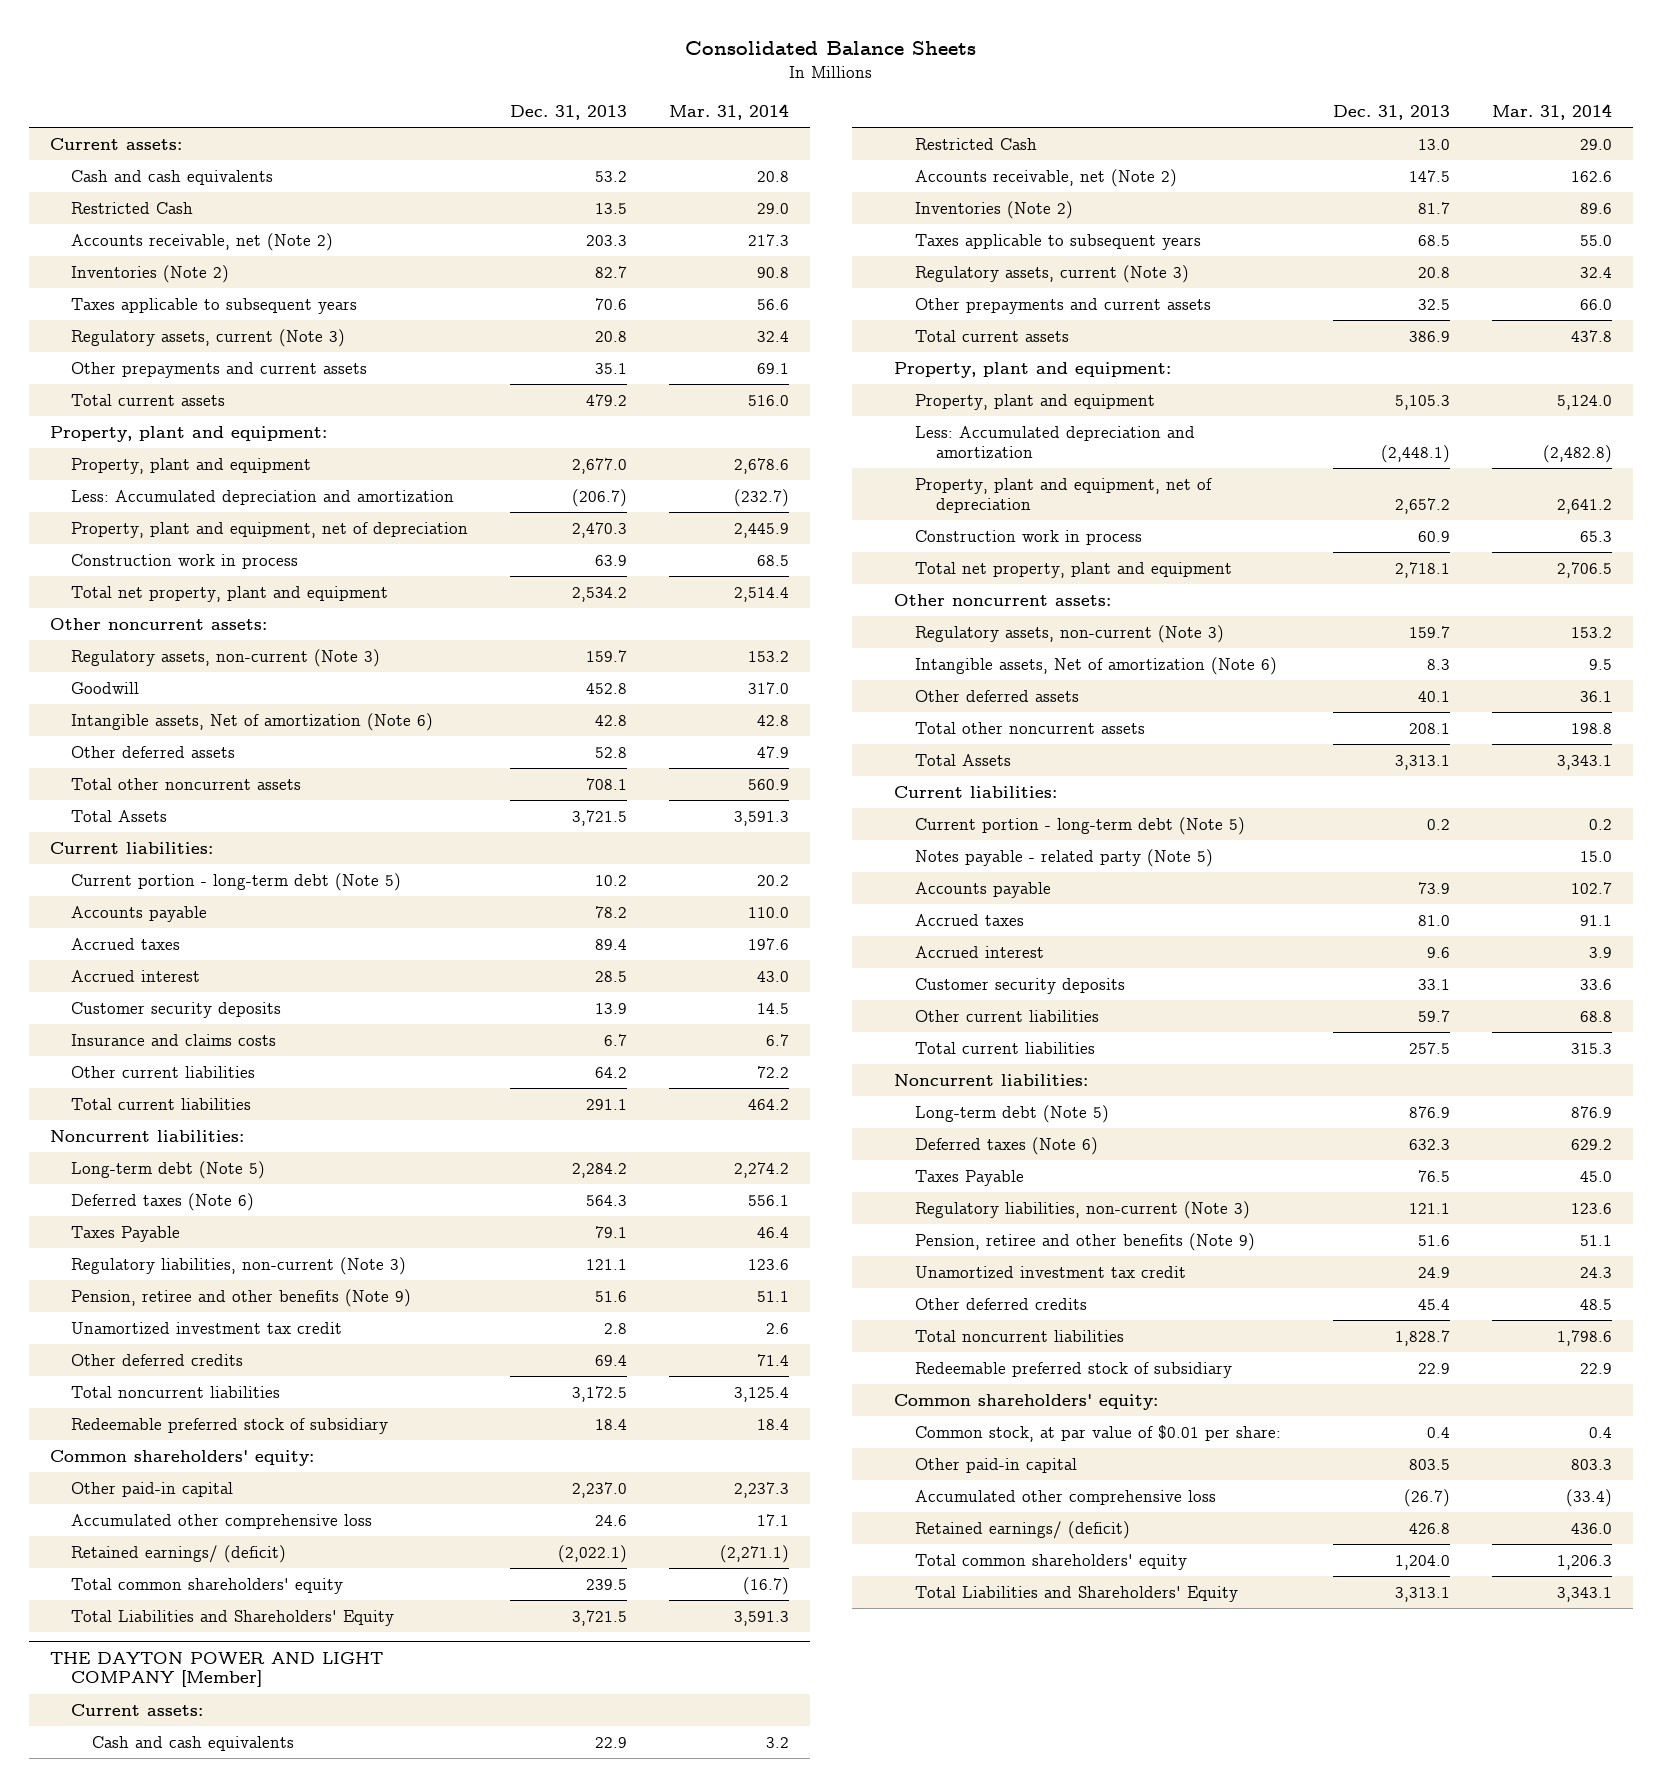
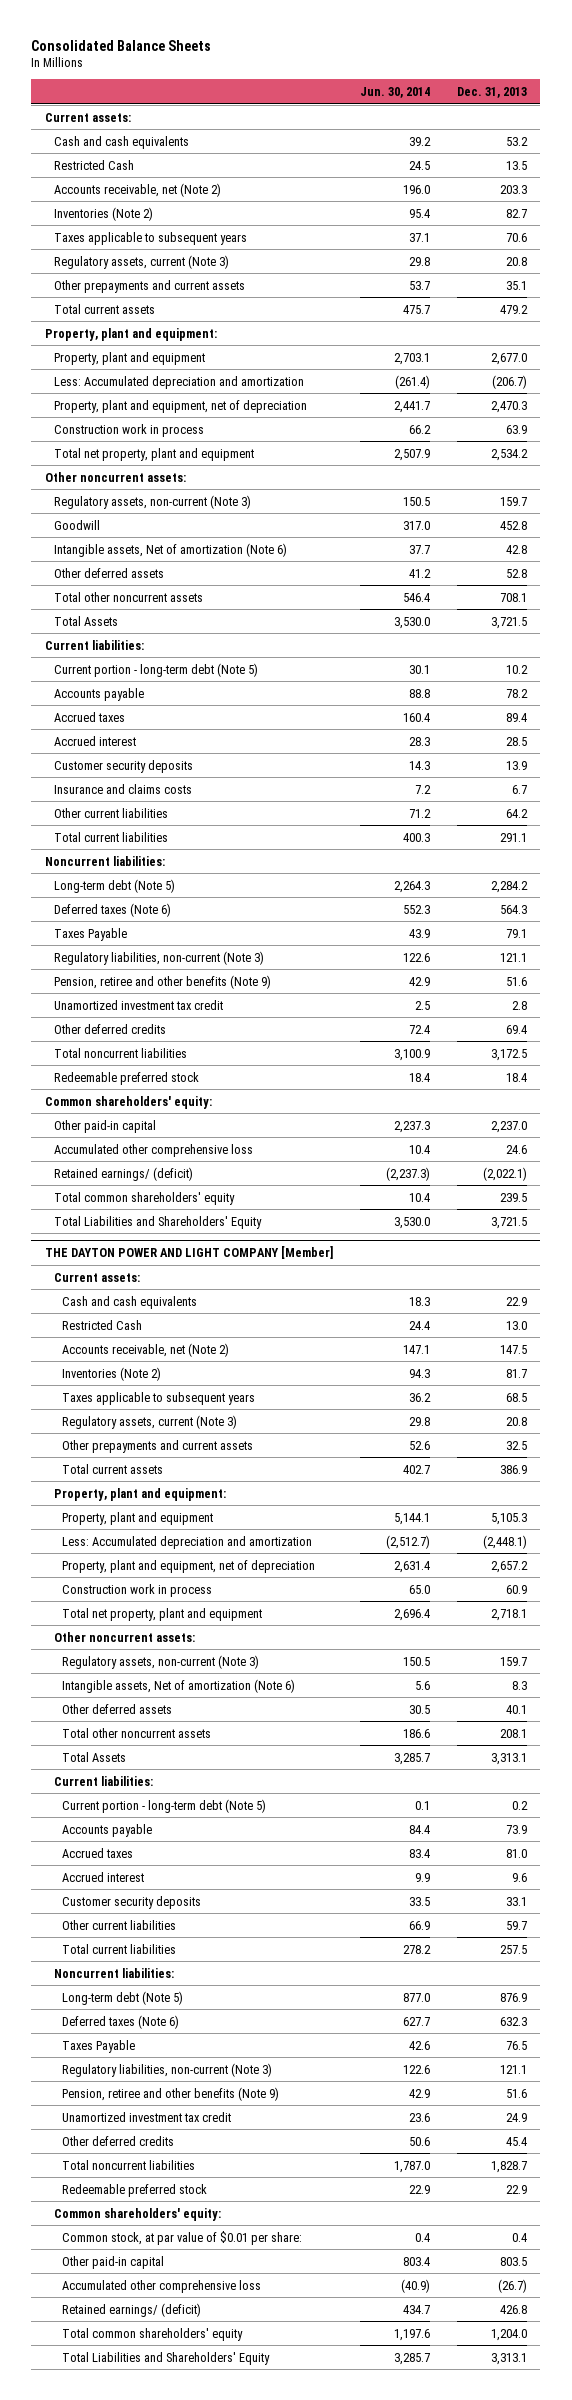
[669,103,790,120] Mar. 31, 2014 -> none
none -> [359,87,430,99] Jun. 30, 2014
[71,1417,389,1434] Redeemable preferred stock of subsidiary -> [53,1071,199,1085] Redeemable preferred stock
[915,848,1214,867] Notes payable - related party (Note 5) -> none
[915,1361,1233,1378] Redeemable preferred stock of subsidiary -> [62,2183,208,2197] Redeemable preferred stock

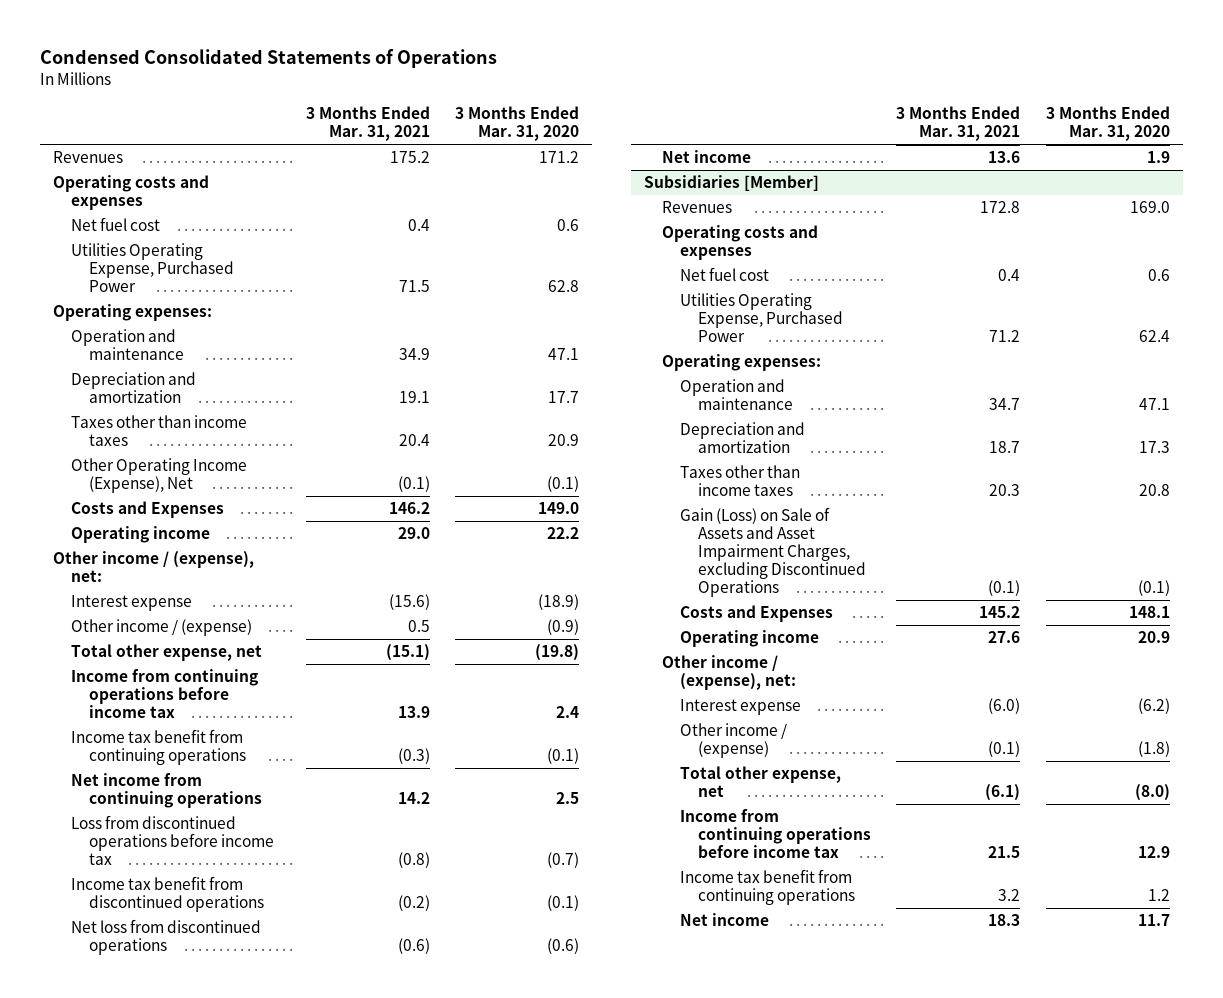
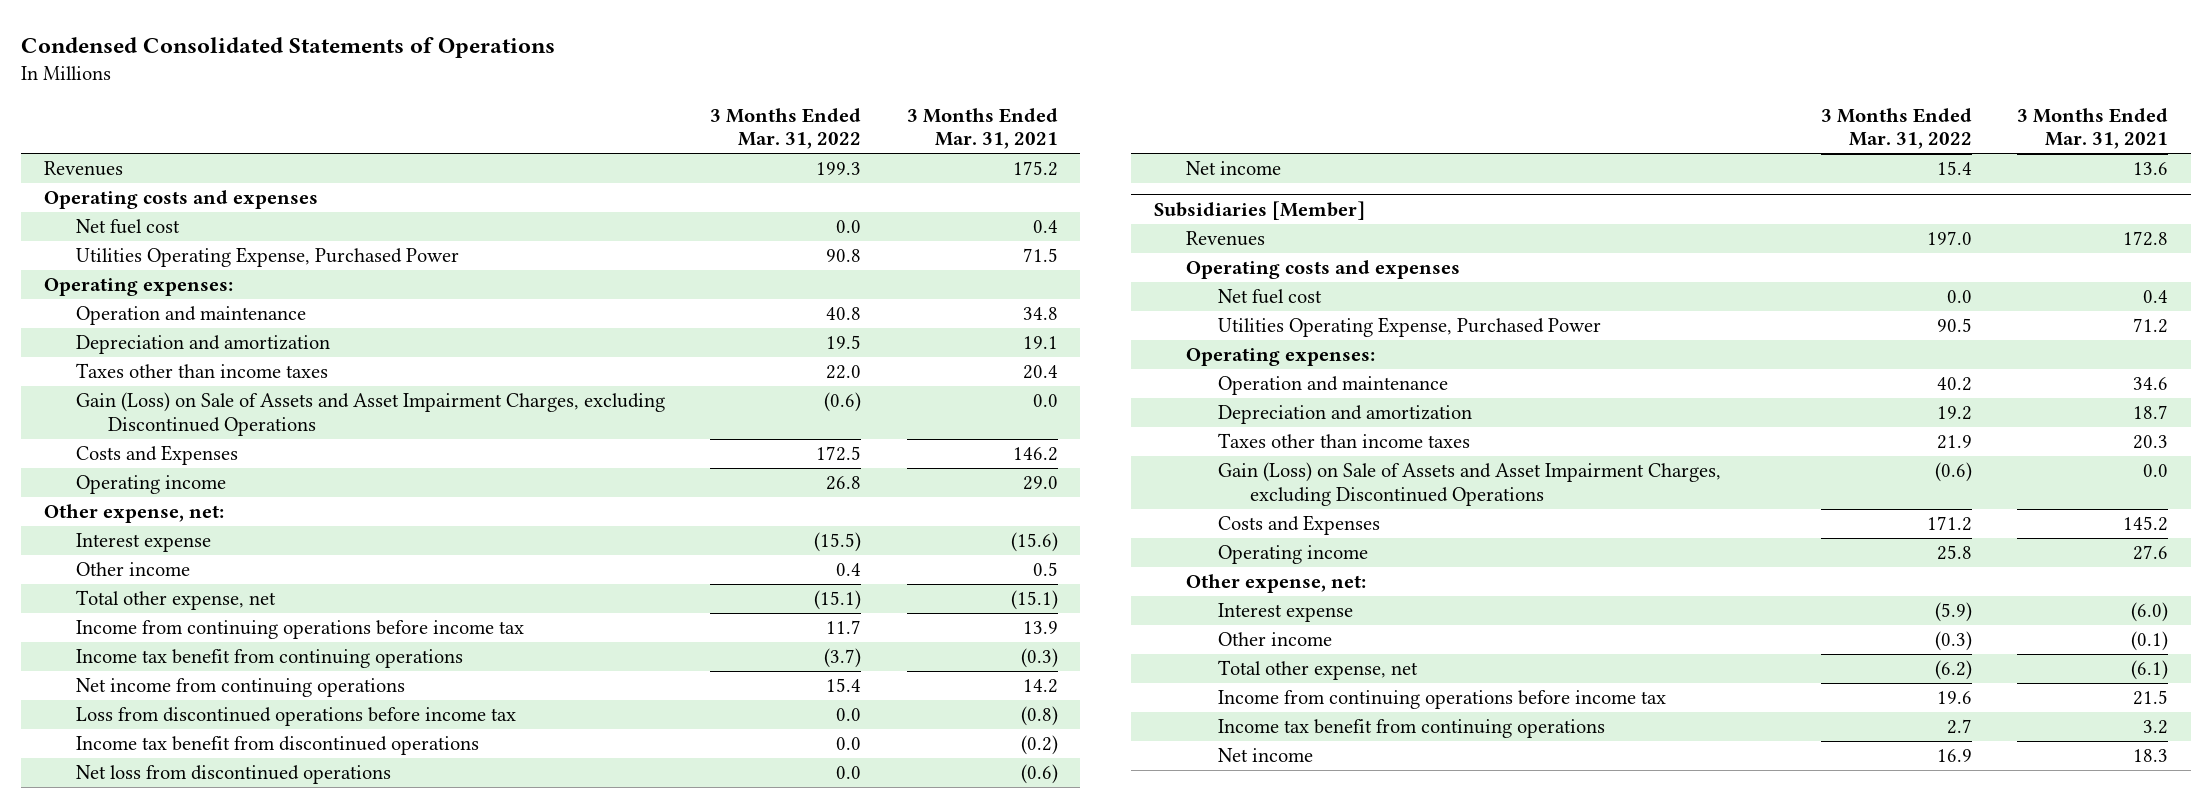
[455,106,580,142] 3 Months Ended Mar. 31, 2020 -> none
none -> [710,107,862,150] 3 Months Ended Mar. 31, 2022
[398,348,430,361] 34.9 -> [1022,307,1058,321] 34.8
[71,458,248,494] Other Operating Income (Expense), Net -> none
none -> [75,392,665,436] Gain (Loss) on Sale of Assets and Asset Impairment Charges, excluding Discontinued Operations
[52,551,254,583] Other income / (expense), net: -> [43,504,224,524] Other expense, net:
[71,619,253,637] Other income / (expense) -> [75,562,190,577] Other income
[989,398,1021,411] 34.7 -> [2133,377,2169,391] 34.6
[988,580,1021,597] (0.1) -> [2143,464,2169,478] 0.0
[661,655,796,691] Other income / (expense), net: -> [1186,574,1367,594] Other expense, net:
[679,723,787,759] Other income / (expense) -> [1218,632,1333,647] Other income

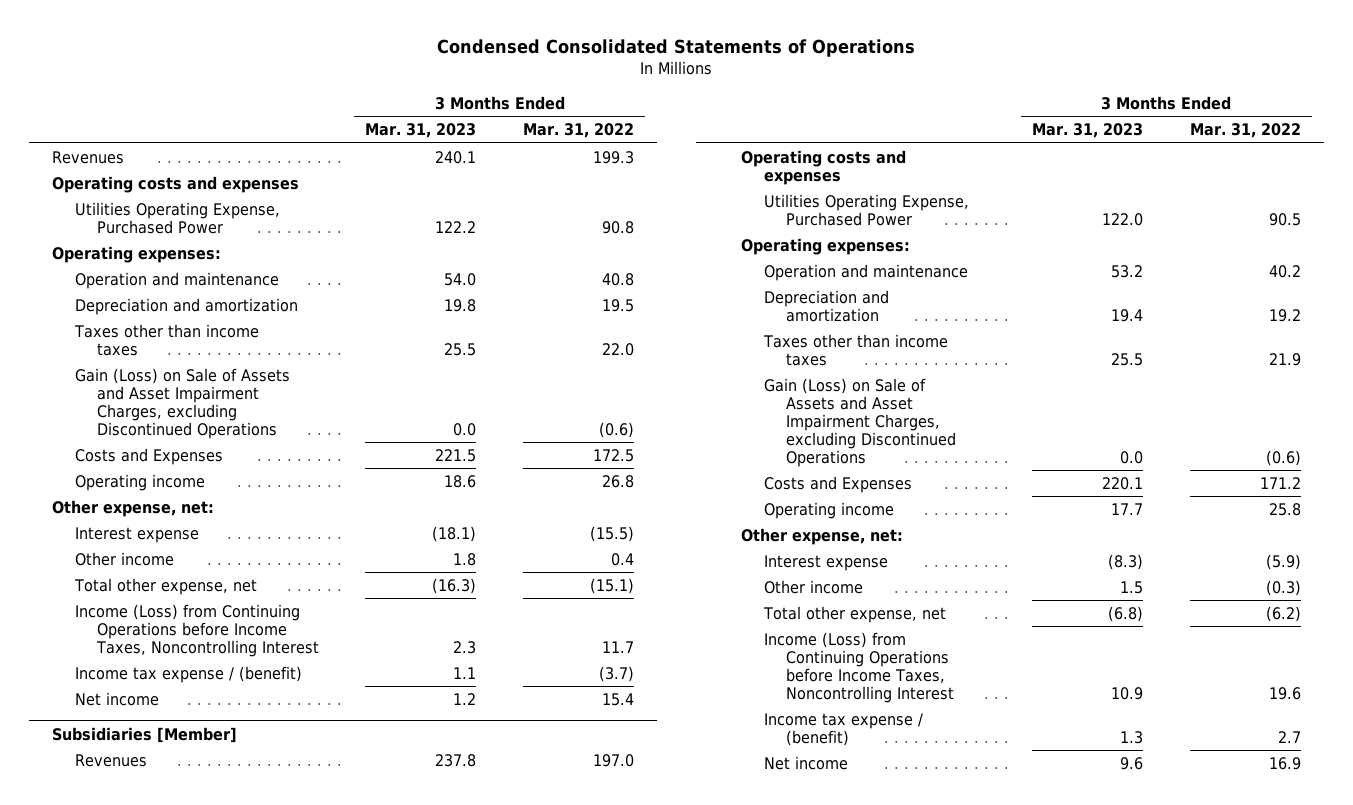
[906,107,1058,150] 3 Months Ended Mar. 31, 2021 -> none
none -> [365,123,477,139] Mar. 31, 2023
[75,219,180,235] Net fuel cost -> none
[75,678,405,698] Net income from continuing operations -> none
[75,707,516,727] Loss from discontinued operations before income tax -> none
[75,736,479,756] Income tax benefit from discontinued operations -> none
[75,765,391,785] Net loss from discontinued operations -> none
[75,620,524,640] Income from continuing operations before income tax -> [74,603,319,657] Income (Loss) from Continuing Operations before Income Taxes, Noncontrolling Interest
[75,649,463,669] Income tax benefit from continuing operations -> [74,665,302,683] Income tax expense / (benefit)
[1218,289,1323,305] Net fuel cost -> none
[1218,690,1667,710] Income from continuing operations before income tax -> [763,631,955,703] Income (Loss) from Continuing Operations before Income Taxes, Noncontrolling Interest
[1218,719,1606,739] Income tax benefit from continuing operations -> [763,712,923,746] Income tax expense / (benefit)

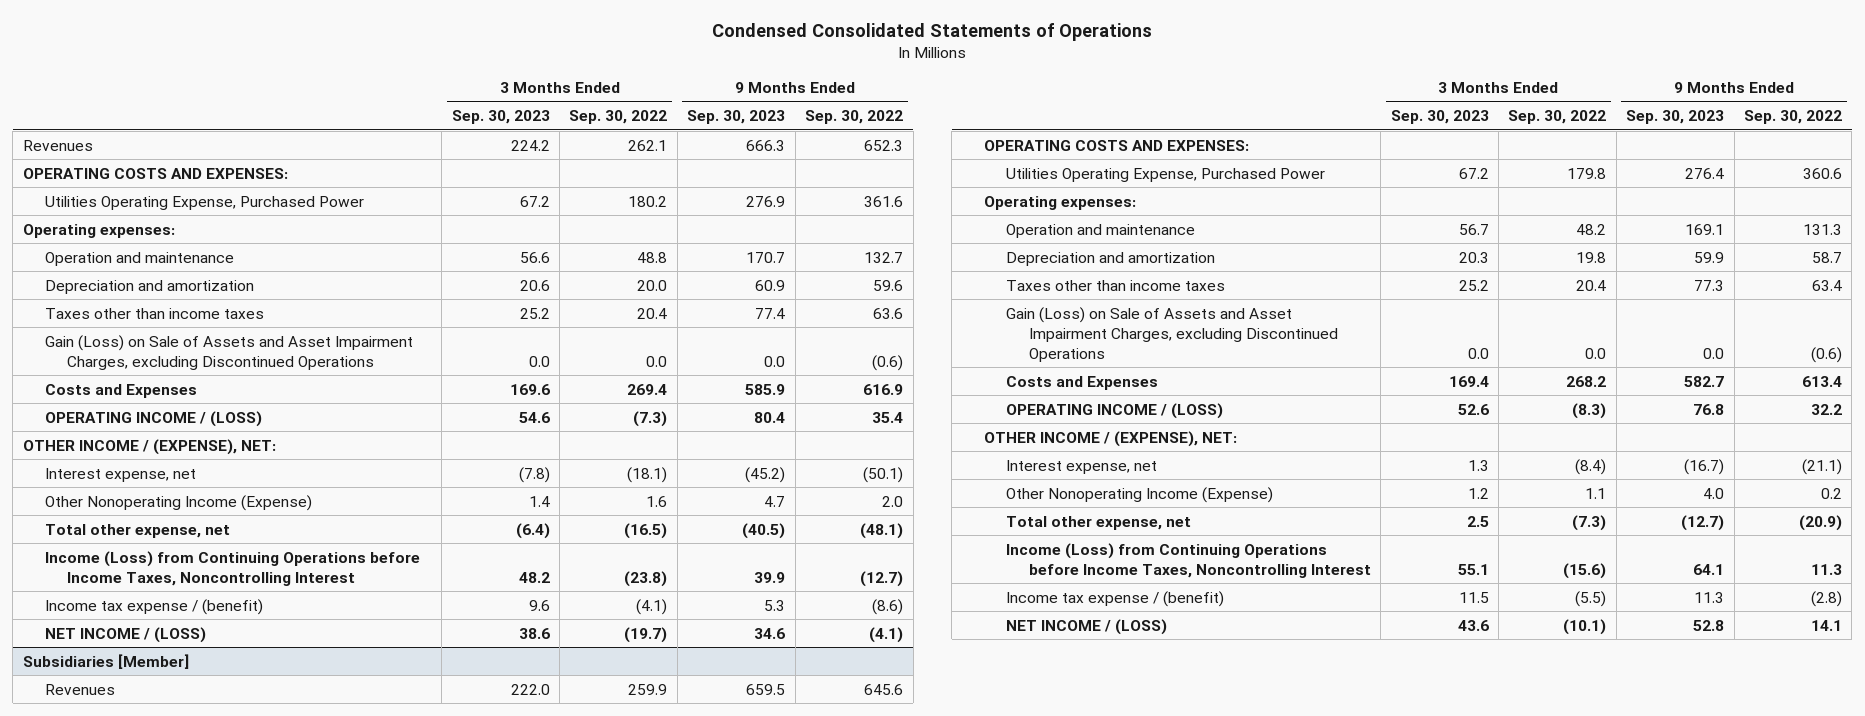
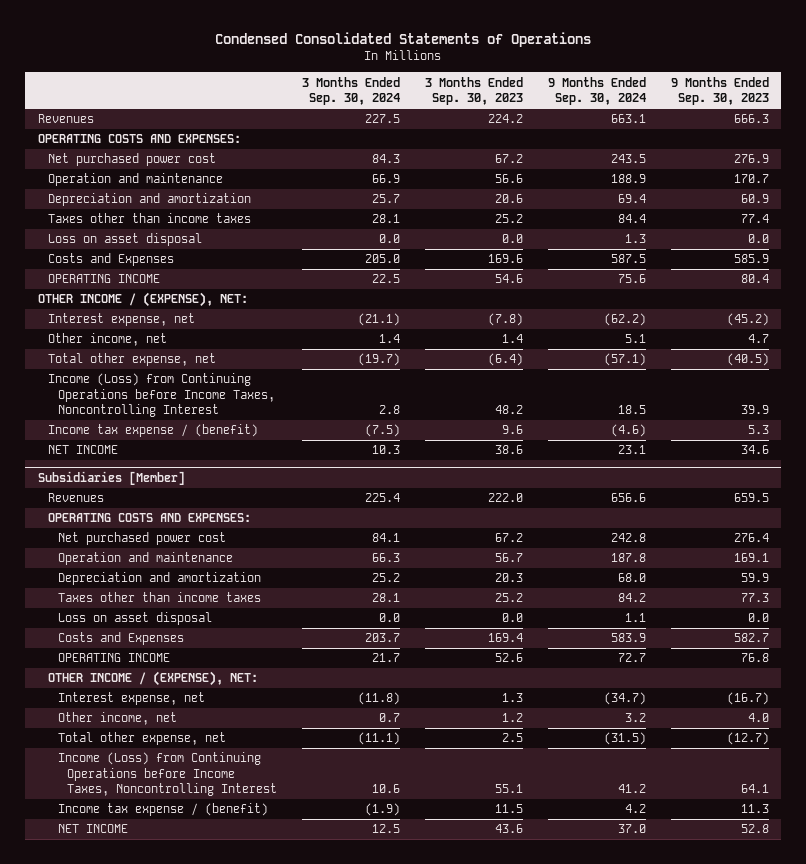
[569,110,668,125] Sep. 30, 2022 -> none
[805,110,904,125] Sep. 30, 2022 -> none
none -> [302,76,401,106] 3 Months Ended Sep. 30, 2024
none -> [547,76,646,106] 9 Months Ended Sep. 30, 2024
[22,223,175,238] Operating expenses: -> none
[45,195,365,210] Utilities Operating Expense, Purchased Power -> [47,153,216,167] Net purchased power cost
[45,334,414,370] Gain (Loss) on Sale of Assets and Asset Impairment Charges, excluding Discontinued Operations -> none
none -> [47,233,202,247] Loss on asset disposal
[45,410,263,427] OPERATING INCOME / (LOSS) -> [47,274,160,284] OPERATING INCOME
[45,494,313,511] Other Nonoperating Income (Expense) -> [47,333,167,347] Other income, net
[45,626,207,643] NET INCOME / (LOSS) -> [47,445,118,455] NET INCOME
[983,195,1136,210] Operating expenses: -> none
[1006,167,1326,182] Utilities Operating Expense, Purchased Power -> [57,532,226,546] Net purchased power cost
[1006,306,1338,362] Gain (Loss) on Sale of Assets and Asset Impairment Charges, excluding Discontinued Operations -> none
none -> [57,612,212,626] Loss on asset disposal
[1006,402,1224,419] OPERATING INCOME / (LOSS) -> [57,653,170,663] OPERATING INCOME
[1006,486,1274,503] Other Nonoperating Income (Expense) -> [57,712,177,726] Other income, net
[1006,618,1168,635] NET INCOME / (LOSS) -> [57,824,128,834] NET INCOME

